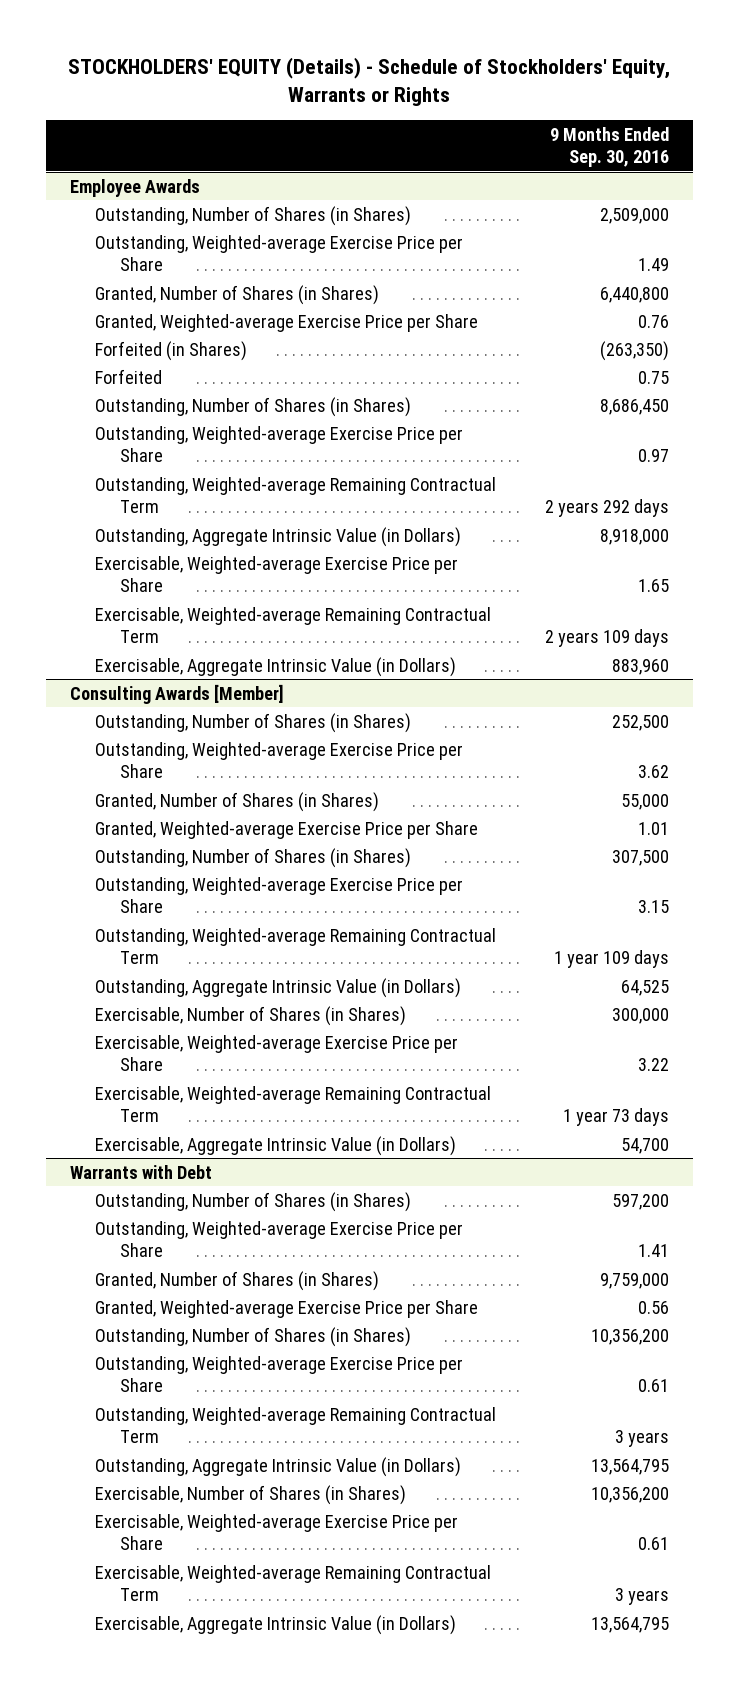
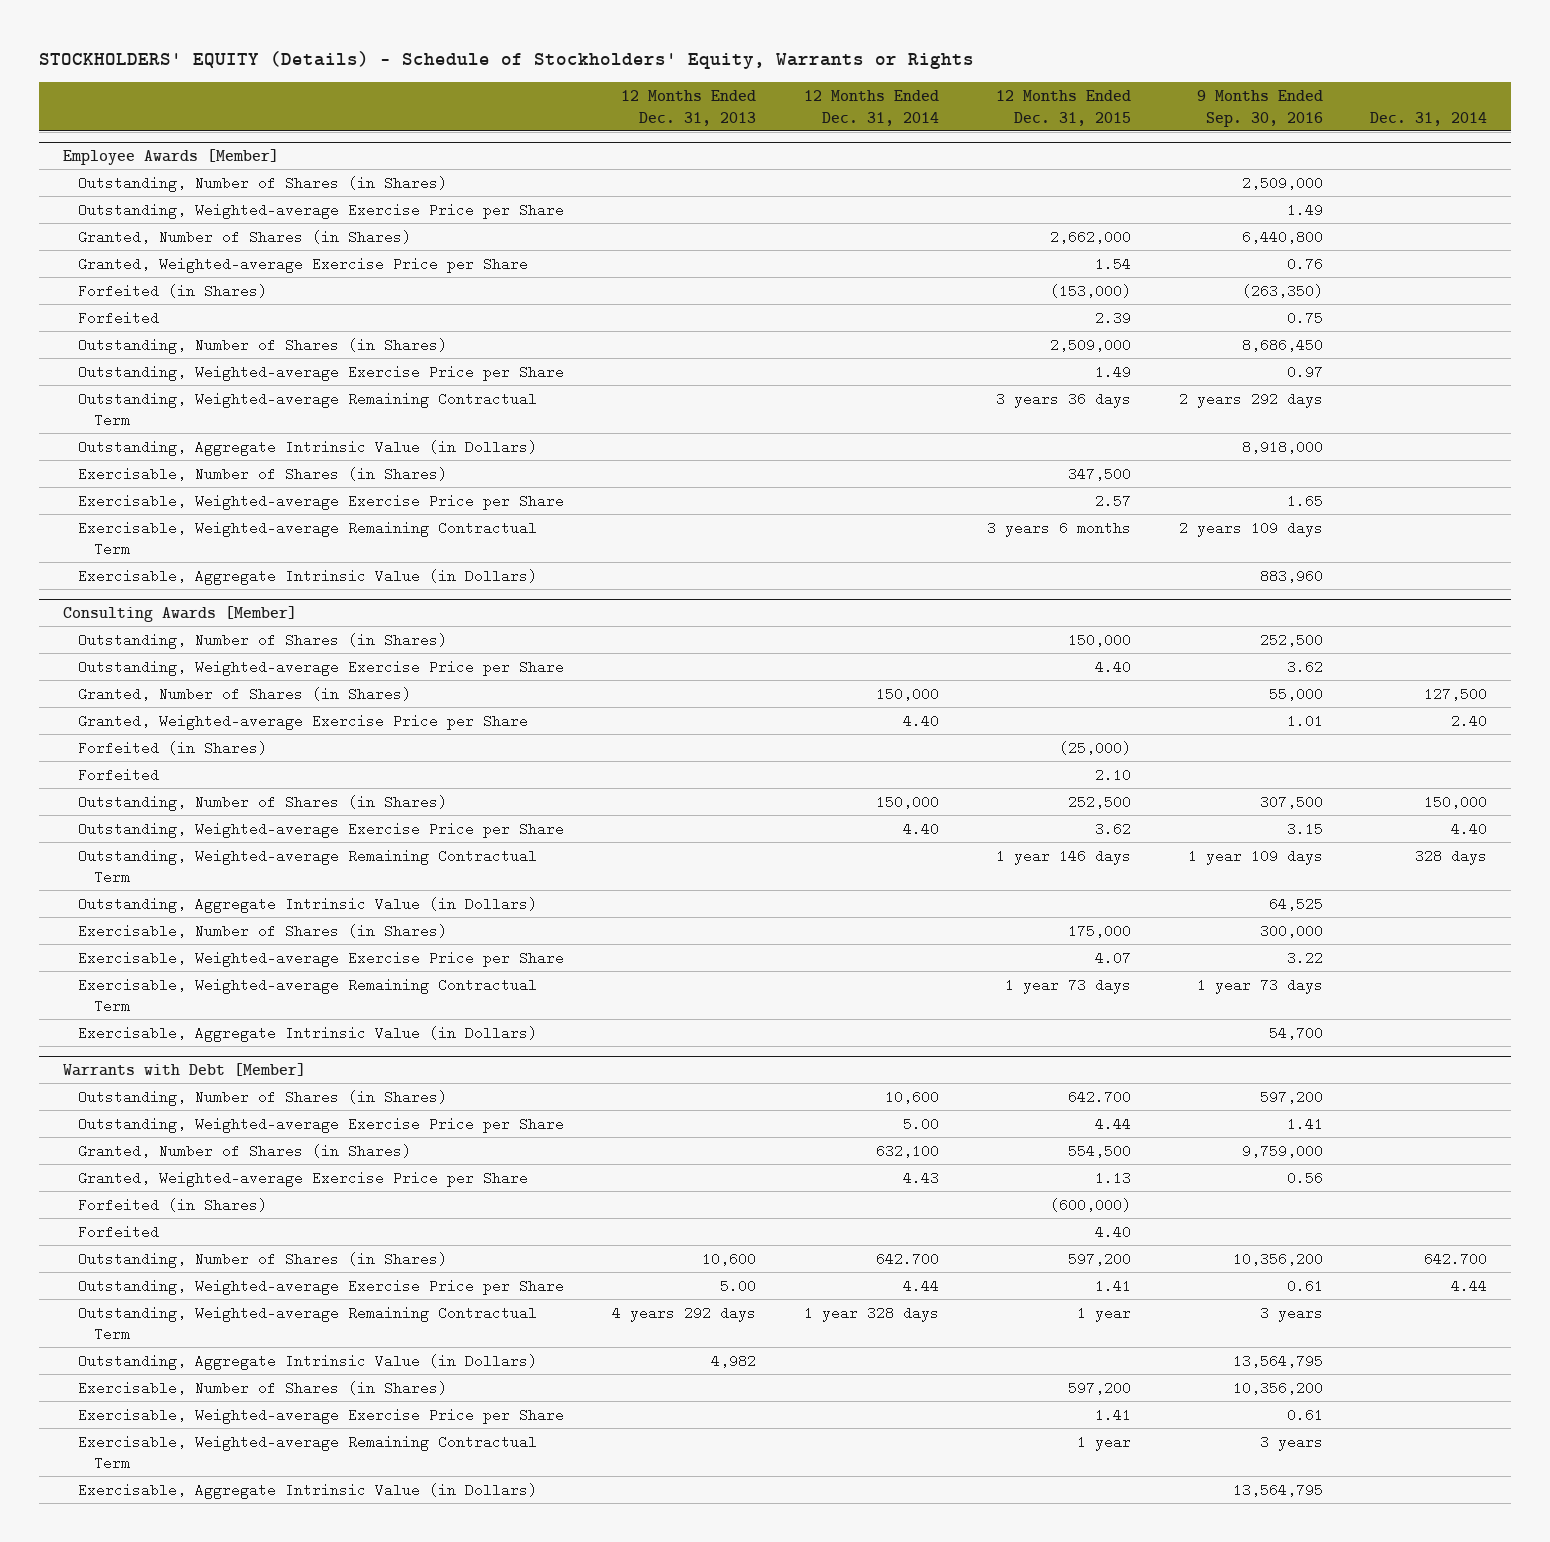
none -> [621,89,757,126] 12 Months Ended Dec. 31, 2013
none -> [804,89,940,126] 12 Months Ended Dec. 31, 2014
none -> [995,89,1131,126] 12 Months Ended Dec. 31, 2015
none -> [1370,111,1488,126] Dec. 31, 2014
[70,178,201,197] Employee Awards -> [62,149,279,166] Employee Awards [Member]
none -> [78,466,448,481] Exercisable, Number of Shares (in Shares)
none -> [78,740,268,755] Forfeited (in Shares)
none -> [78,767,160,782] Forfeited
[70,1164,213,1179] Warrants with Debt -> [62,1063,306,1077] Warrants with Debt [Member]
none -> [78,1197,268,1212] Forfeited (in Shares)
none -> [78,1224,160,1239] Forfeited

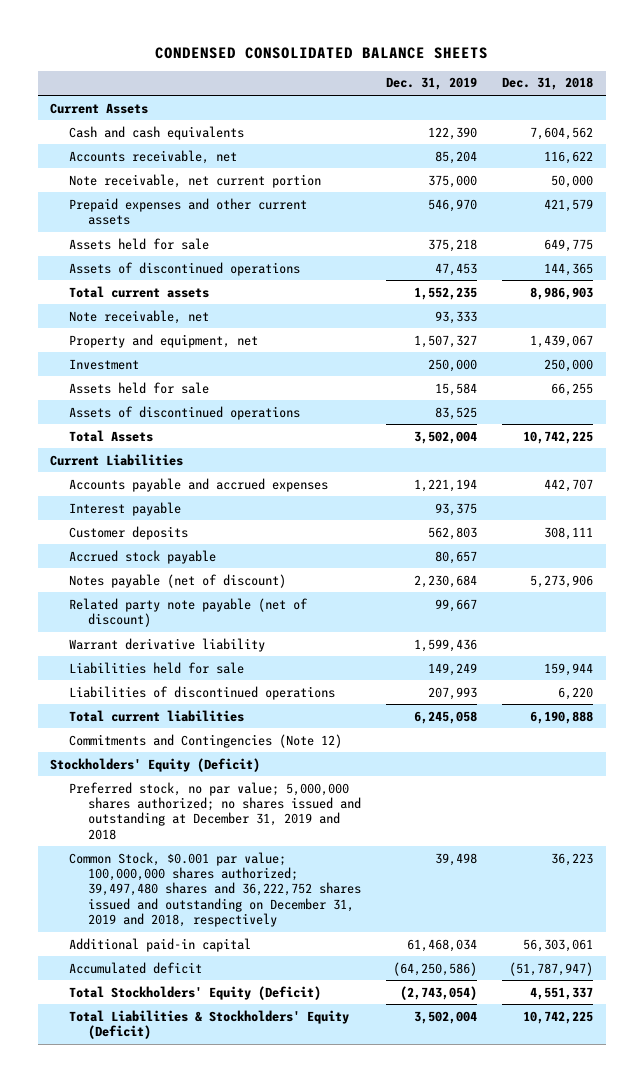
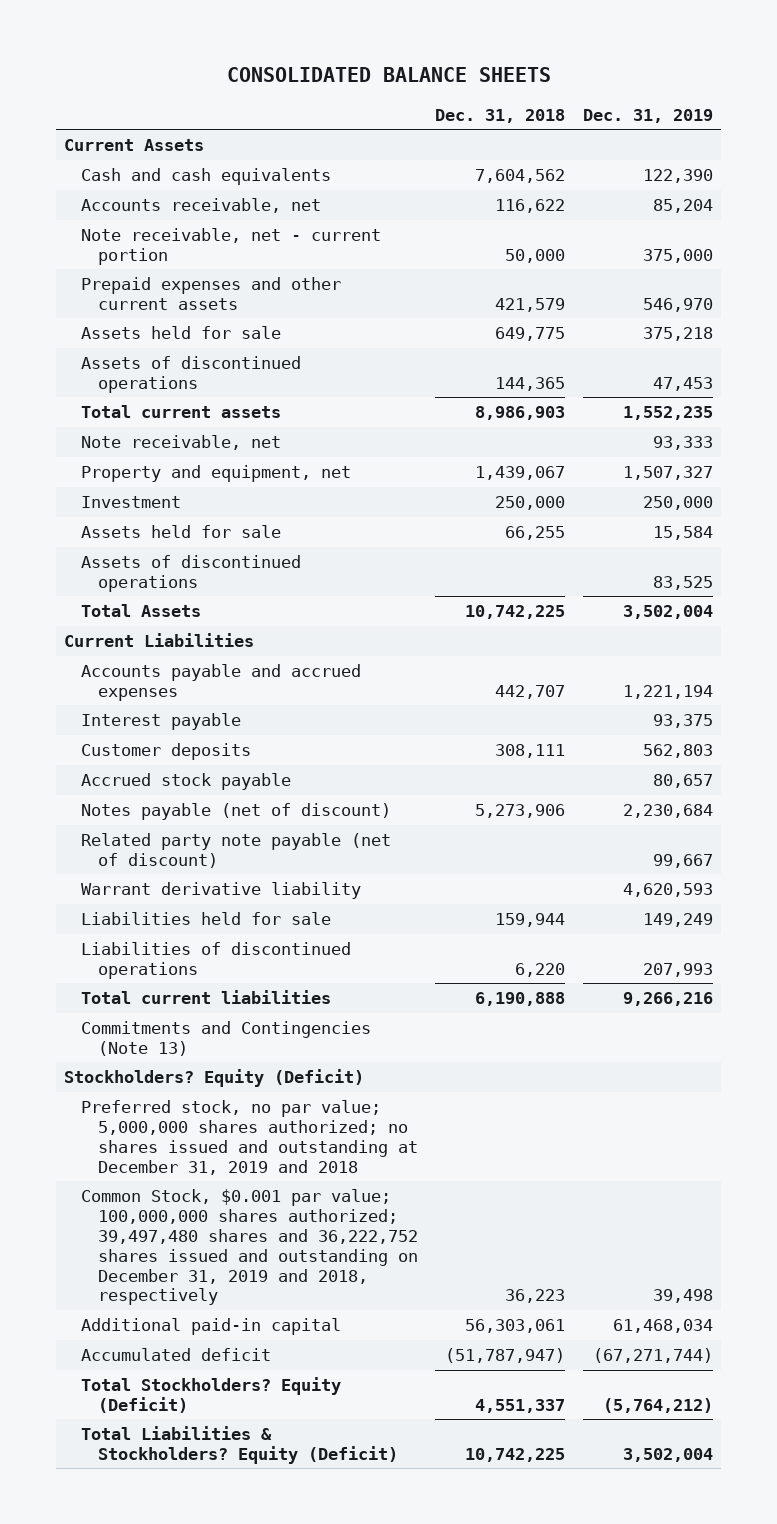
[154,46,488,59] CONDENSED CONSOLIDATED BALANCE SHEETS -> [226,67,551,83] CONSOLIDATED BALANCE SHEETS
[69,173,322,188] Note receivable, net current portion -> [81,228,382,265] Note receivable, net - current portion
[413,638,477,652] 1,599,436 -> [622,883,713,898] 4,620,593
[413,710,477,724] 6,245,058 -> [622,992,713,1007] 9,266,216
[69,733,343,748] Commitments and Contingencies (Note 12) -> [81,1021,372,1056] Commitments and Contingencies (Note 13)
[50,757,261,772] Stockholders' Equity (Deficit) -> [64,1069,365,1088] Stockholders? Equity (Deficit)
[392,961,477,976] (64,250,586) -> [592,1348,713,1364] (67,271,744)
[69,985,322,1000] Total Stockholders' Equity (Deficit) -> [81,1377,342,1413] Total Stockholders? Equity (Deficit)
[399,985,477,1000] (2,743,054) -> [602,1397,713,1413] (5,764,212)
[69,1009,350,1040] Total Liabilities & Stockholders' Equity (Deficit) -> [81,1426,399,1464] Total Liabilities & Stockholders? Equity (Deficit)

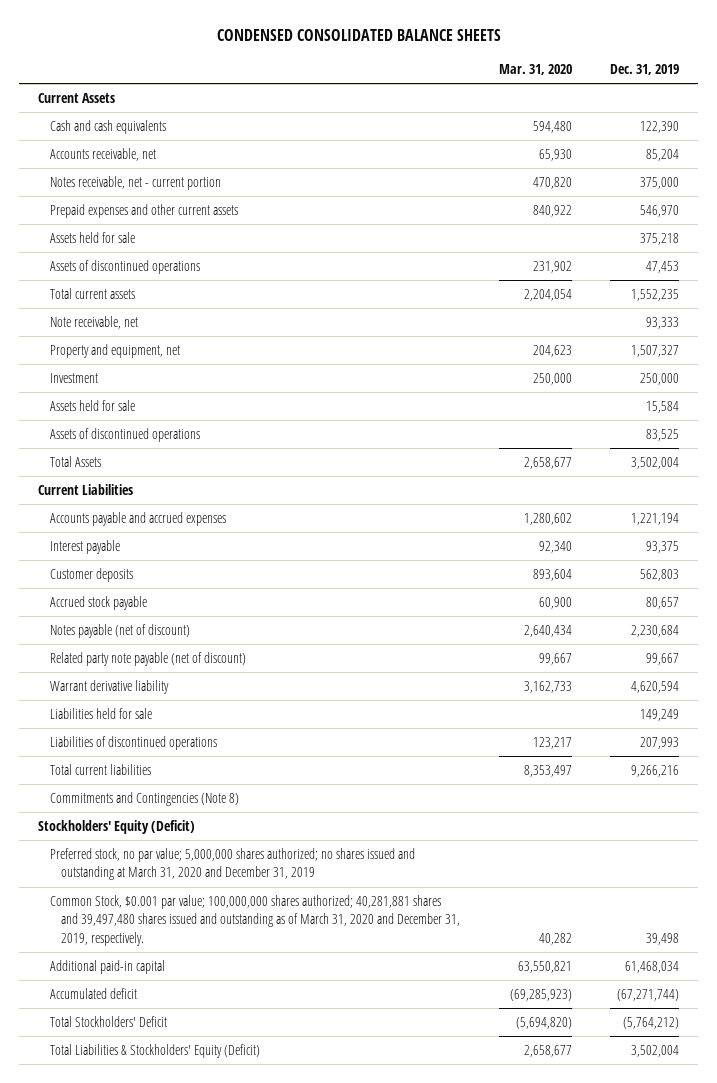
[226,67,551,83] CONSOLIDATED BALANCE SHEETS -> [216,28,501,41] CONDENSED CONSOLIDATED BALANCE SHEETS
[435,108,566,123] Dec. 31, 2018 -> none
none -> [498,63,572,75] Mar. 31, 2020
[81,228,382,265] Note receivable, net - current portion -> [49,176,221,191] Notes receivable, net - current portion
[622,883,713,898] 4,620,593 -> [631,681,680,694] 4,620,594
[81,1021,372,1056] Commitments and Contingencies (Note 13) -> [49,792,239,807] Commitments and Contingencies (Note 8)
[64,1069,365,1088] Stockholders? Equity (Deficit) -> [37,820,195,835] Stockholders' Equity (Deficit)
[81,1100,419,1175] Preferred stock, no par value; 5,000,000 shares authorized; no shares issued and outstanding at December 31, 2019 and 2018 -> [49,848,415,881] Preferred stock, no par value; 5,000,000 shares authorized; no shares issued and outstanding at March 31, 2020 and December 31, 2019
[81,1189,419,1306] Common Stock, $0.001 par value; 100,000,000 shares authorized; 39,497,480 shares and 36,222,752 shares issued and outstanding on December 31, 2019 and 2018, respectively -> [49,895,461,946] Common Stock, $0.001 par value; 100,000,000 shares authorized; 40,281,881 shares and 39,497,480 shares issued and outstanding as of March 31, 2020 and December 31, 2019, respectively.
[81,1377,342,1413] Total Stockholders? Equity (Deficit) -> [49,1016,167,1028] Total Stockholders' Deficit
[81,1426,399,1464] Total Liabilities & Stockholders? Equity (Deficit) -> [49,1044,260,1059] Total Liabilities & Stockholders' Equity (Deficit)

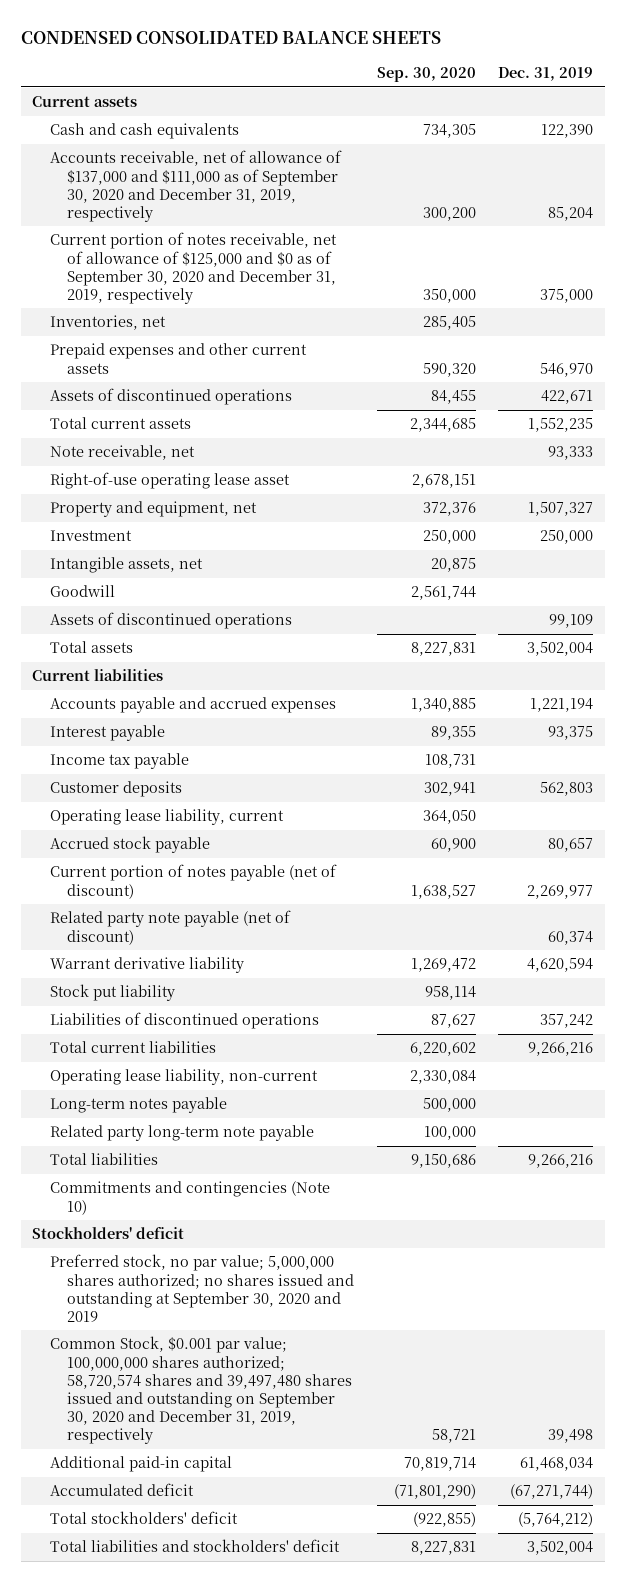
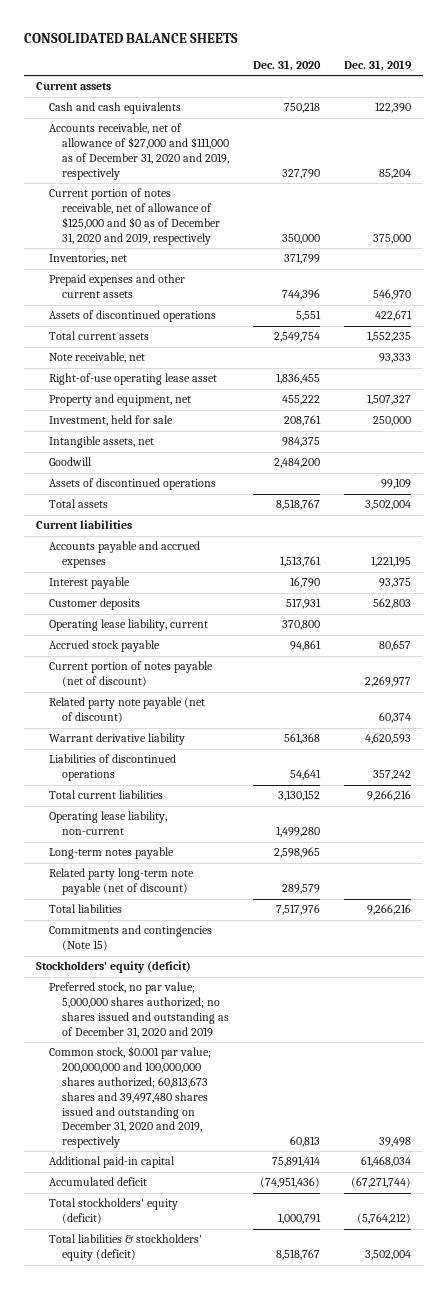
[20,30,441,44] CONDENSED CONSOLIDATED BALANCE SHEETS -> [24,32,239,43] CONSOLIDATED BALANCE SHEETS
[376,67,476,83] Sep. 30, 2020 -> none
none -> [252,59,321,71] Dec. 31, 2020
[49,150,342,222] Accounts receivable, net of allowance of $137,000 and $111,000 as of September 30, 2020 and December 31, 2019, respectively -> [49,123,229,180] Accounts receivable, net of allowance of $27,000 and $111,000 as of December 31, 2020 and 2019, respectively
[49,232,337,304] Current portion of notes receivable, net of allowance of $125,000 and $0 as of September 30, 2020 and December 31, 2019, respectively -> [49,188,220,245] Current portion of notes receivable, net of allowance of $125,000 and $0 as of December 31, 2020 and 2019, respectively
[49,530,132,542] Investment -> [49,415,174,427] Investment, held for sale
[530,698,594,713] 1,221,194 -> [370,556,411,568] 1,221,195
[49,753,189,770] Income tax payable -> none
[49,984,175,1002] Stock put liability -> none
[527,958,594,973] 4,620,594 -> [364,733,411,745] 4,620,593
[49,1125,314,1142] Related party long-term note payable -> [49,868,195,896] Related party long-term note payable (net of discount)
[49,1181,330,1215] Commitments and contingencies (Note 10) -> [49,925,213,952] Commitments and contingencies (Note 15)
[32,1227,185,1240] Stockholders' deficit -> [36,961,192,974] Stockholders' equity (deficit)
[49,1254,354,1322] Preferred stock, no par value; 5,000,000 shares authorized; no shares issued and outstanding at September 30, 2020 and 2019 -> [49,982,229,1038] Preferred stock, no par value; 5,000,000 shares authorized; no shares issued and outstanding as of December 31, 2020 and 2019
[49,1336,352,1445] Common Stock, $0.001 par value; 100,000,000 shares authorized; 58,720,574 shares and 39,497,480 shares issued and outstanding on September 30, 2020 and December 31, 2019, respectively -> [49,1046,212,1149] Common stock, $0.001 par value; 200,000,000 and 100,000,000 shares authorized; 60,813,673 shares and 39,497,480 shares issued and outstanding on December 31, 2020 and 2019, respectively
[49,1511,238,1525] Total stockholders' deficit -> [49,1198,179,1225] Total stockholders' equity (deficit)
[49,1539,340,1553] Total liabilities and stockholders' deficit -> [49,1234,203,1262] Total liabilities & stockholders' equity (deficit)

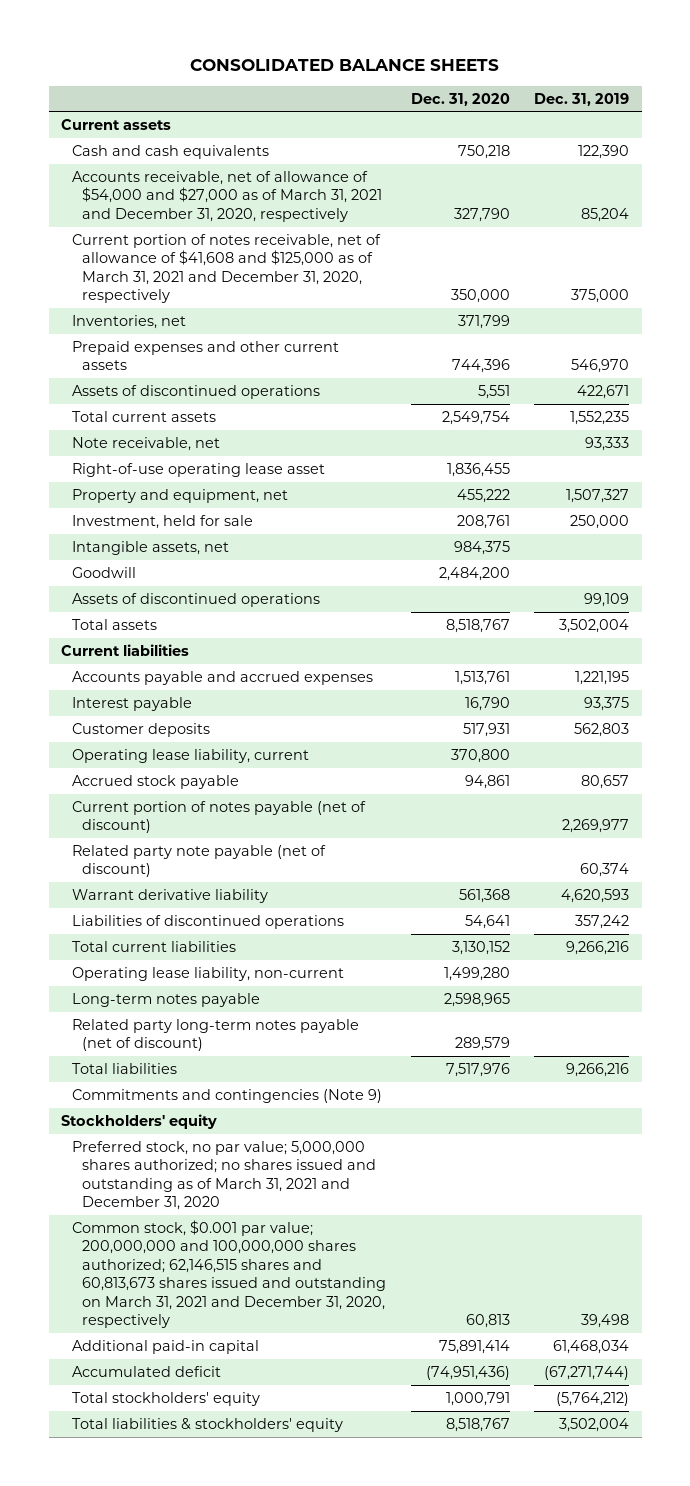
[49,123,229,180] Accounts receivable, net of allowance of $27,000 and $111,000 as of December 31, 2020 and 2019, respectively -> [71,170,383,222] Accounts receivable, net of allowance of $54,000 and $27,000 as of March 31, 2021 and December 31, 2020, respectively
[49,188,220,245] Current portion of notes receivable, net of allowance of $125,000 and $0 as of December 31, 2020 and 2019, respectively -> [71,233,381,304] Current portion of notes receivable, net of allowance of $41,608 and $125,000 as of March 31, 2021 and December 31, 2020, respectively
[49,868,195,896] Related party long-term note payable (net of discount) -> [71,1018,359,1052] Related party long-term notes payable (net of discount)
[49,925,213,952] Commitments and contingencies (Note 15) -> [71,1088,382,1103] Commitments and contingencies (Note 9)
[36,961,192,974] Stockholders' equity (deficit) -> [60,1113,217,1129] Stockholders' equity
[49,982,229,1038] Preferred stock, no par value; 5,000,000 shares authorized; no shares issued and outstanding as of December 31, 2020 and 2019 -> [71,1140,377,1211] Preferred stock, no par value; 5,000,000 shares authorized; no shares issued and outstanding as of March 31, 2021 and December 31, 2020
[49,1046,212,1149] Common stock, $0.001 par value; 200,000,000 and 100,000,000 shares authorized; 60,813,673 shares and 39,497,480 shares issued and outstanding on December 31, 2020 and 2019, respectively -> [71,1219,387,1329] Common stock, $0.001 par value; 200,000,000 and 100,000,000 shares authorized; 62,146,515 shares and 60,813,673 shares issued and outstanding on March 31, 2021 and December 31, 2020, respectively
[49,1198,179,1225] Total stockholders' equity (deficit) -> [71,1391,260,1406] Total stockholders' equity
[49,1234,203,1262] Total liabilities & stockholders' equity (deficit) -> [71,1417,343,1432] Total liabilities & stockholders' equity

